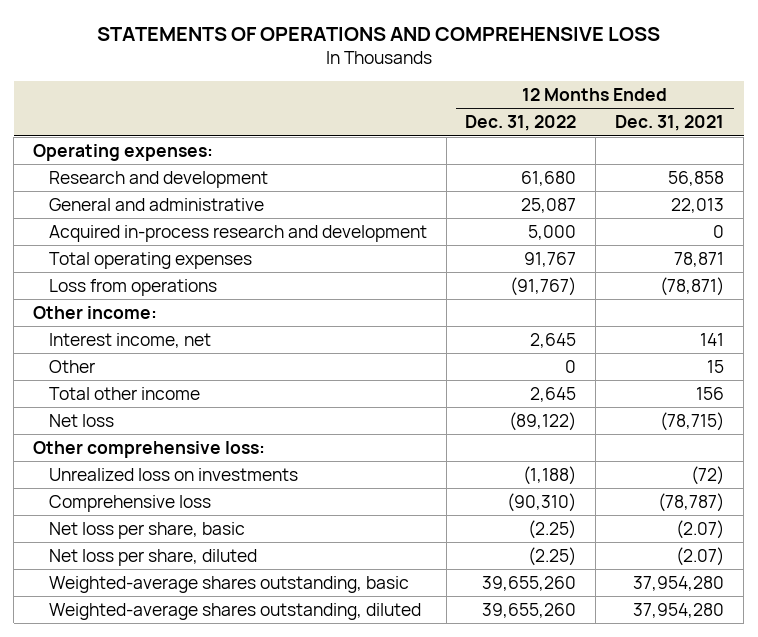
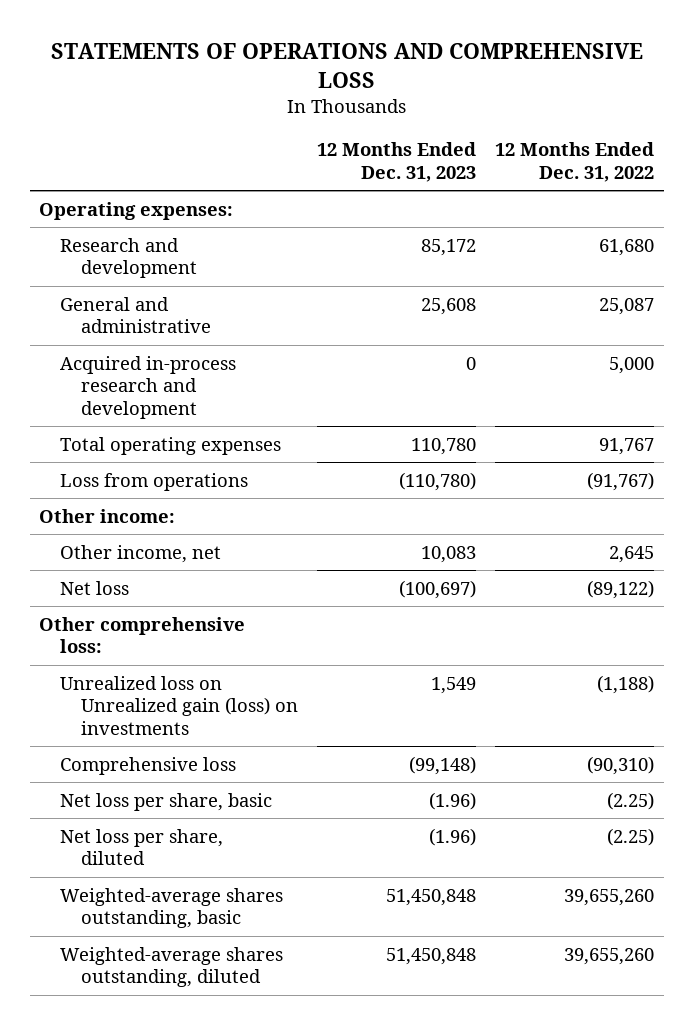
[615,115,725,132] Dec. 31, 2021 -> none
none -> [317,142,477,182] 12 Months Ended Dec. 31, 2023
[48,332,211,348] Interest income, net -> none
[48,359,95,373] Other -> none
[48,386,200,400] Total other income -> [60,544,222,563] Other income, net
[48,467,298,481] Unrealized loss on investments -> [60,675,299,735] Unrealized loss on Unrealized gain (loss) on investments

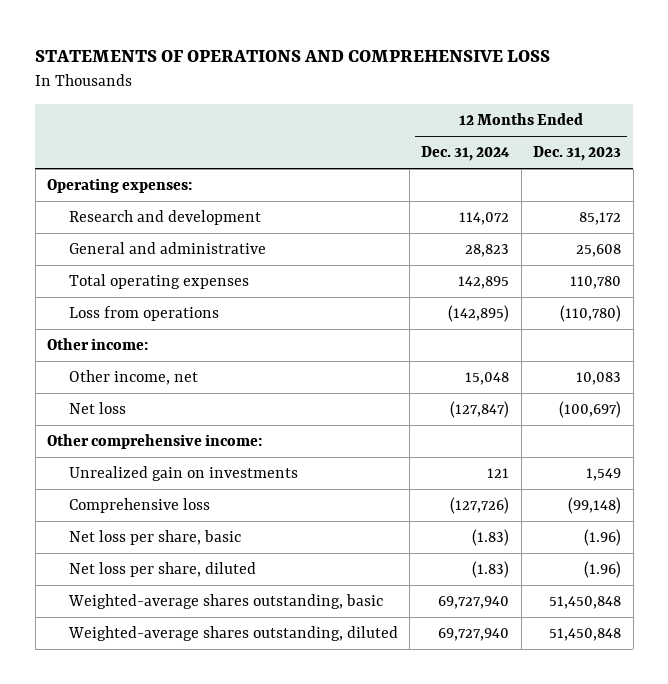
[495,142,655,182] 12 Months Ended Dec. 31, 2022 -> none
none -> [421,146,511,162] Dec. 31, 2024
[60,355,237,419] Acquired in-process research and development -> none
[39,616,246,654] Other comprehensive loss: -> [46,434,262,450] Other comprehensive income:
[60,675,299,735] Unrealized loss on Unrealized gain (loss) on investments -> [68,466,298,482] Unrealized gain on investments

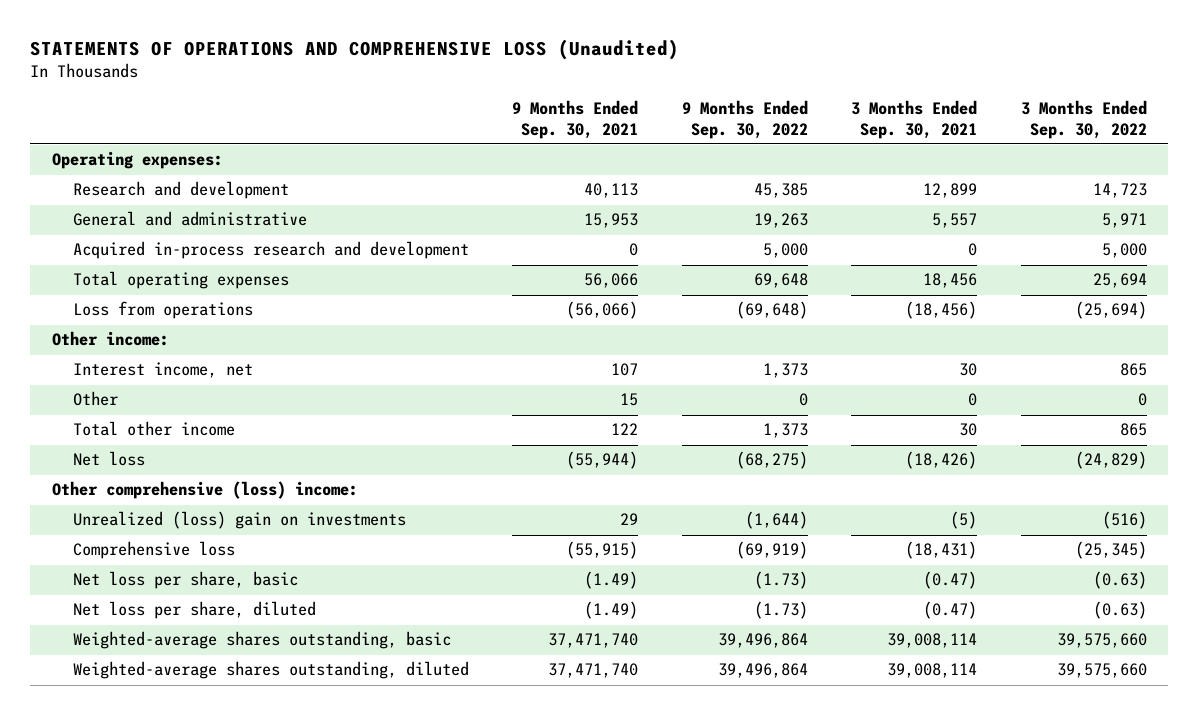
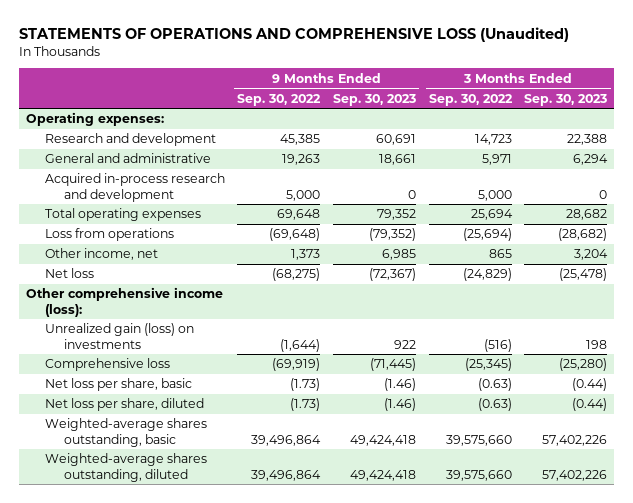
[512,100,639,139] 9 Months Ended Sep. 30, 2021 -> none
[851,100,978,139] 3 Months Ended Sep. 30, 2021 -> none
none -> [333,93,417,106] Sep. 30, 2023
none -> [524,93,608,106] Sep. 30, 2023
[51,331,169,347] Other income: -> none
[72,362,253,379] Interest income, net -> none
[72,391,118,407] Other -> none
[72,421,235,437] Total other income -> [44,248,158,261] Other income, net
[51,481,358,500] Other comprehensive (loss) income: -> [25,287,223,317] Other comprehensive income (loss):
[72,511,406,530] Unrealized (loss) gain on investments -> [44,323,194,349] Unrealized gain (loss) on investments

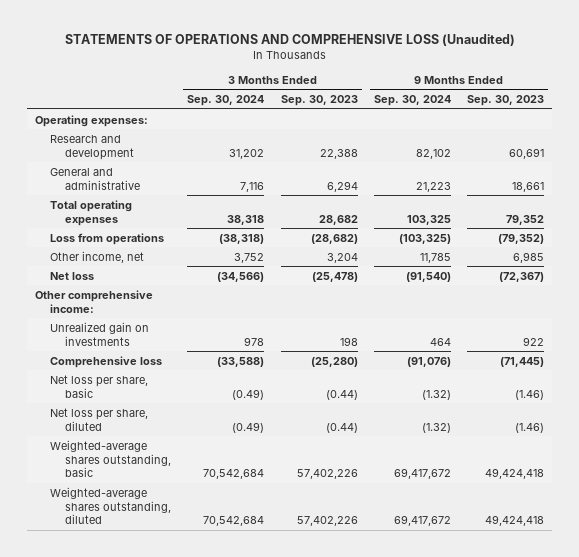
[237,93,322,106] Sep. 30, 2022 -> none
[428,93,513,106] Sep. 30, 2022 -> none
none -> [187,95,265,107] Sep. 30, 2024
none -> [373,95,451,107] Sep. 30, 2024
[44,173,225,202] Acquired in-process research and development -> none
[25,287,223,317] Other comprehensive income (loss): -> [34,289,153,313] Other comprehensive income:
[44,323,194,349] Unrealized gain (loss) on investments -> [50,321,150,346] Unrealized gain on investments

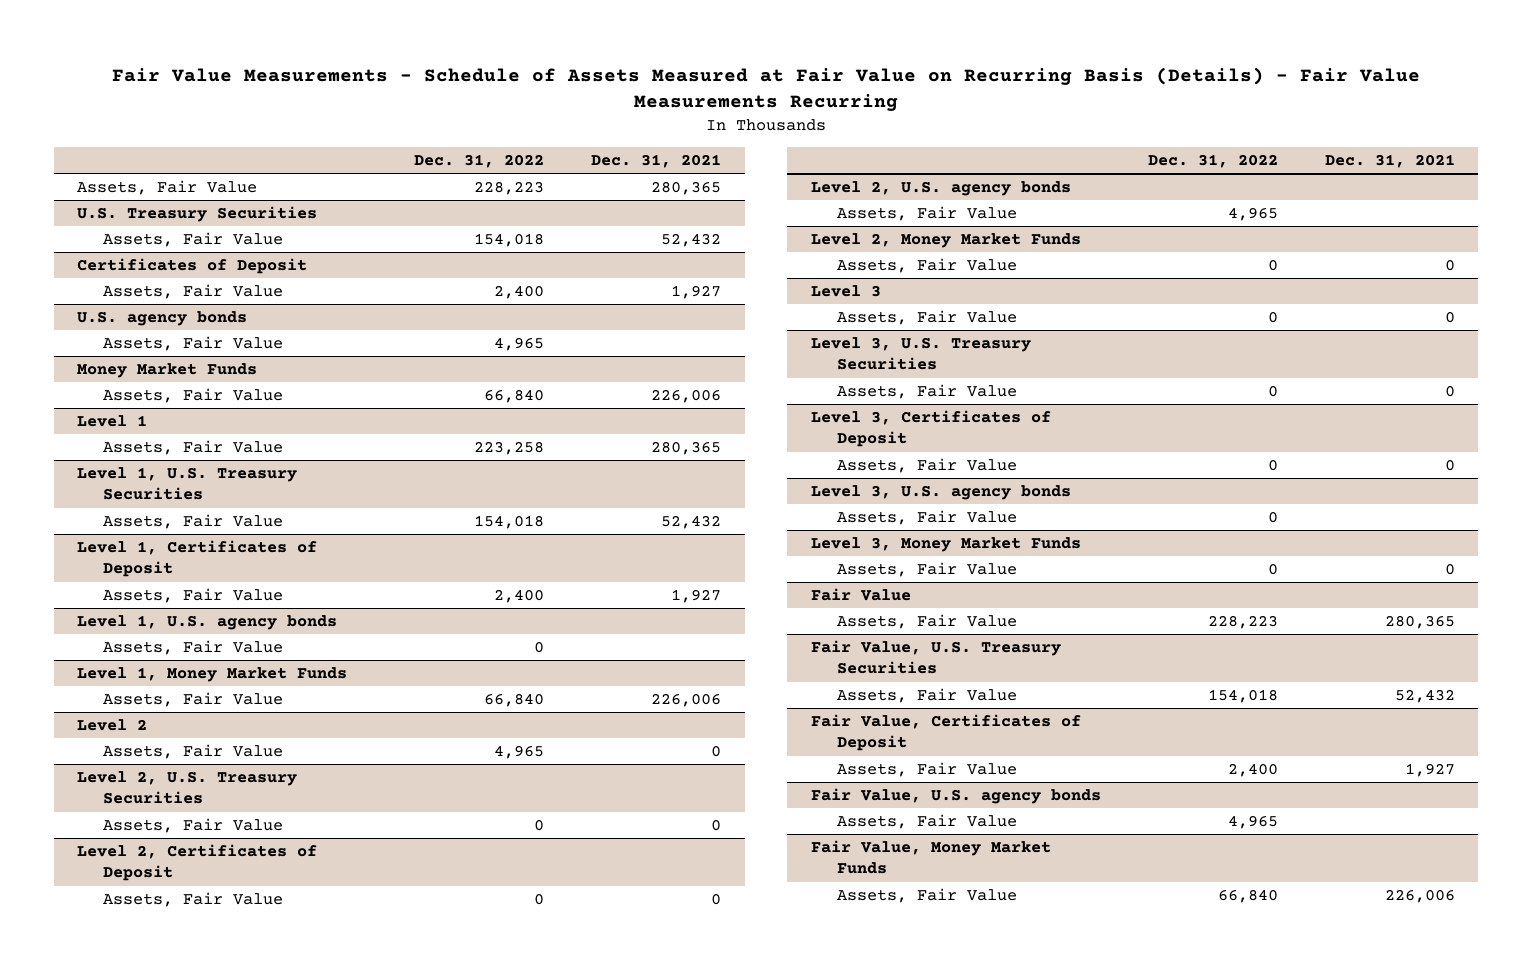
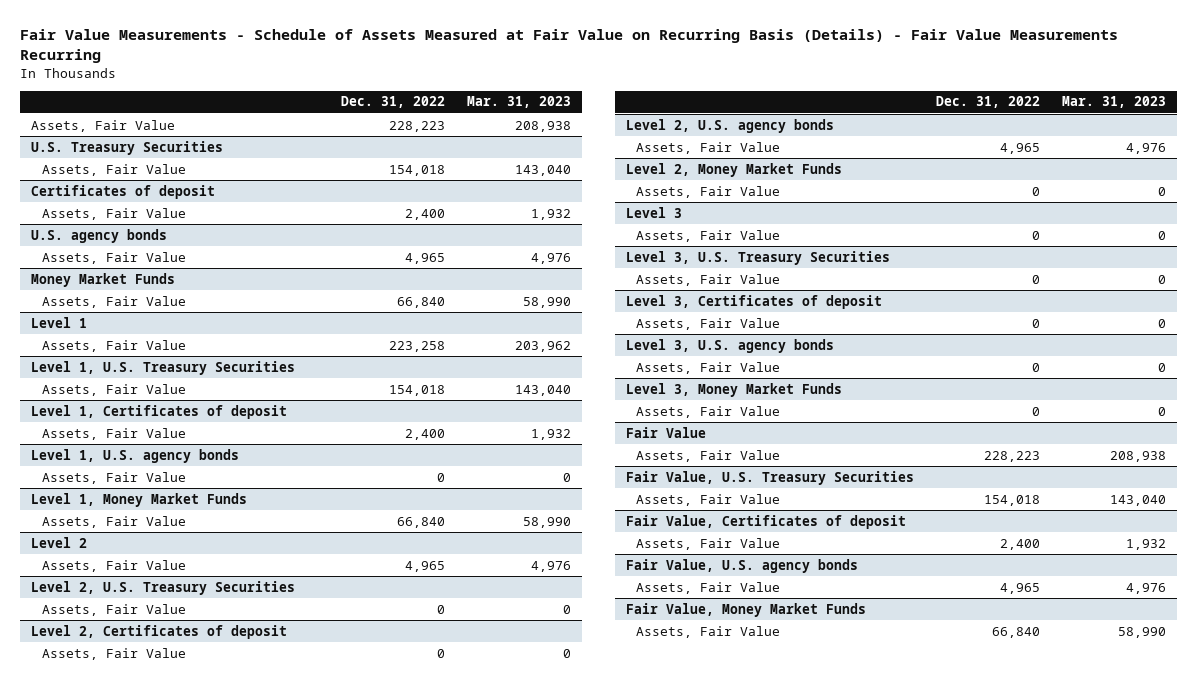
[591,154,722,169] Dec. 31, 2021 -> none
none -> [467,96,572,109] Mar. 31, 2023
[77,258,308,275] Certificates of Deposit -> [31,184,216,199] Certificates of deposit
[77,540,318,578] Level 1, Certificates of Deposit -> [31,404,288,419] Level 1, Certificates of deposit
[77,844,318,882] Level 2, Certificates of Deposit -> [31,624,288,639] Level 2, Certificates of deposit
[810,410,1051,448] Level 3, Certificates of Deposit -> [625,294,882,309] Level 3, Certificates of deposit
[810,714,1081,752] Fair Value, Certificates of Deposit -> [625,514,906,529] Fair Value, Certificates of deposit

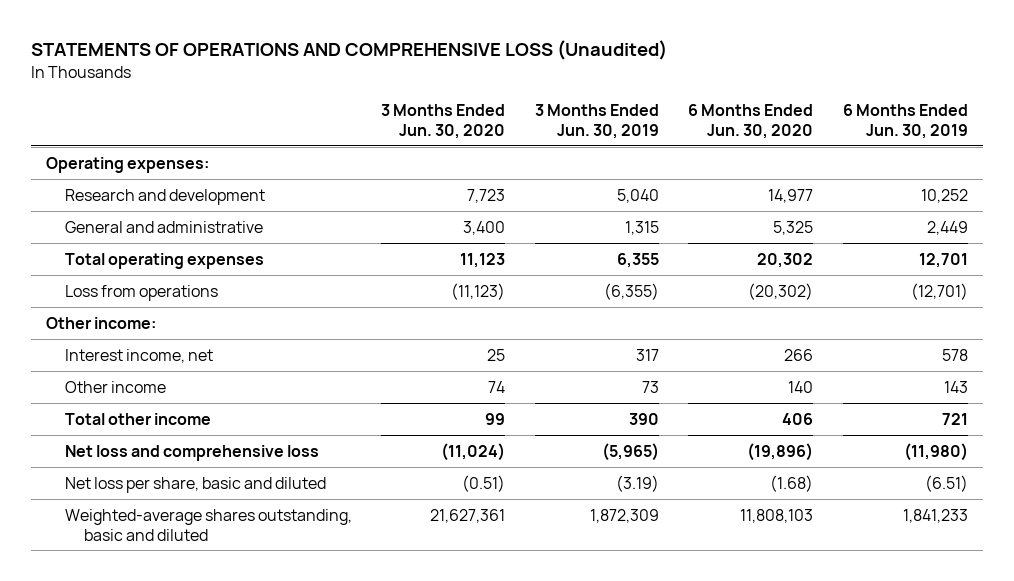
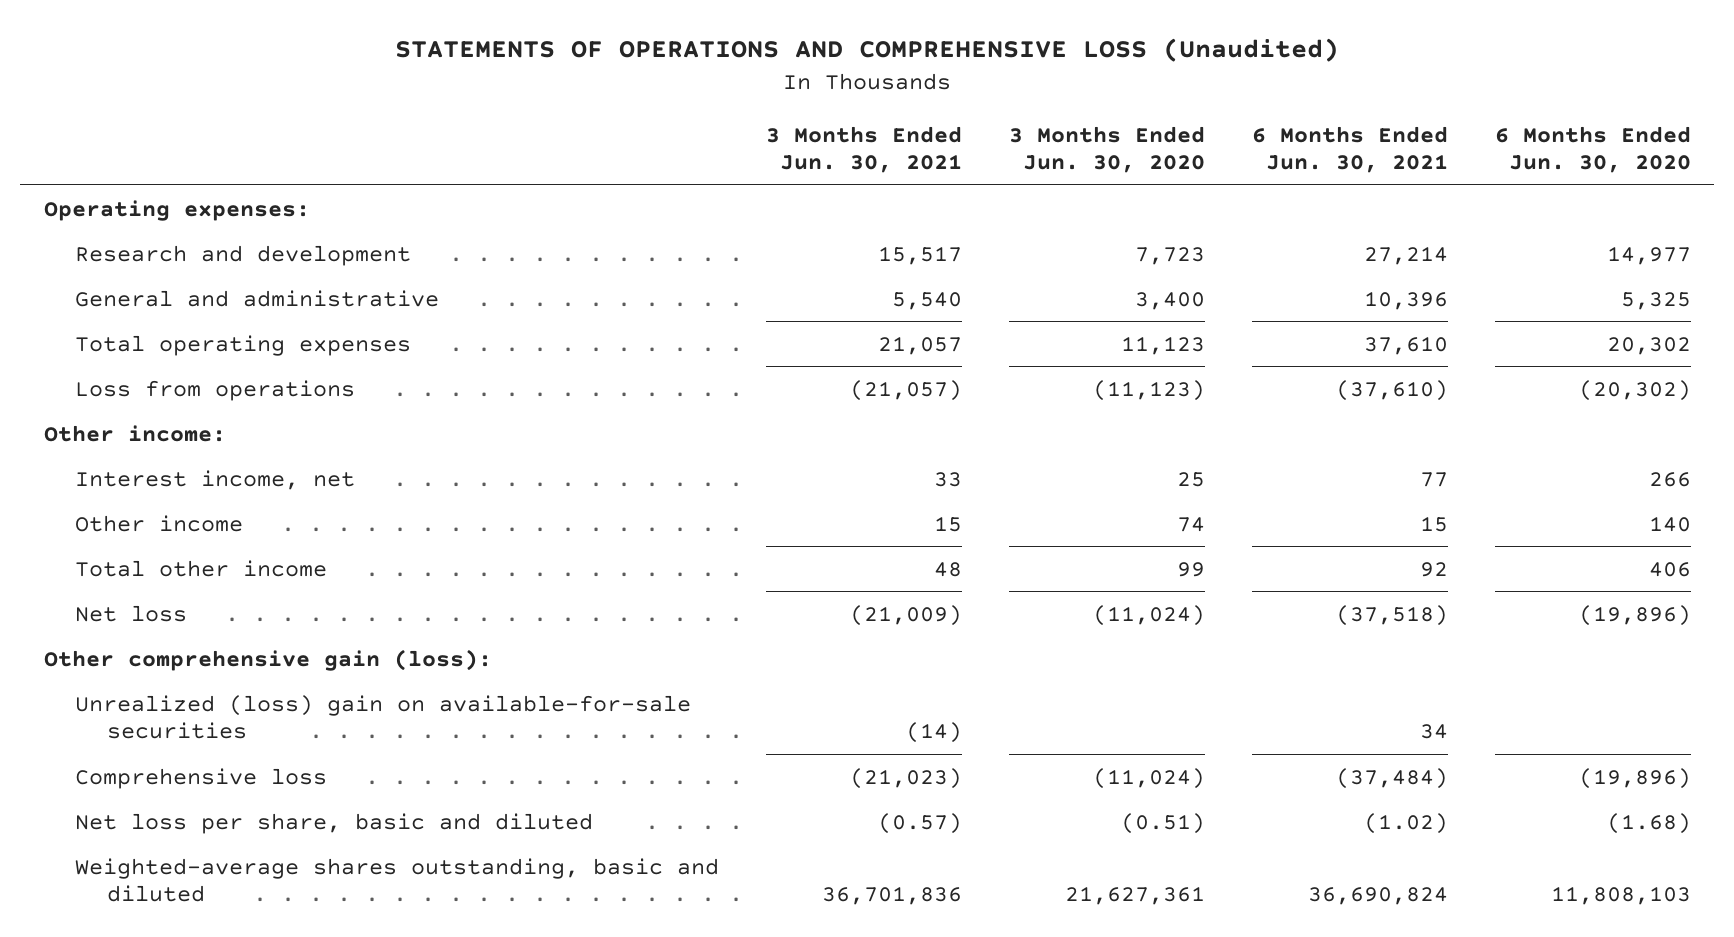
[534,103,659,139] 3 Months Ended Jun. 30, 2019 -> none
[842,103,968,139] 6 Months Ended Jun. 30, 2019 -> none
none -> [766,125,963,174] 3 Months Ended Jun. 30, 2021
none -> [1251,125,1448,174] 6 Months Ended Jun. 30, 2021
[64,444,319,461] Net loss and comprehensive loss -> [75,604,188,622] Net loss
none -> [43,648,492,671] Other comprehensive gain (loss):
none -> [75,694,692,740] Unrealized (loss) gain on available-for-sale securities
none -> [75,767,328,789] Comprehensive loss

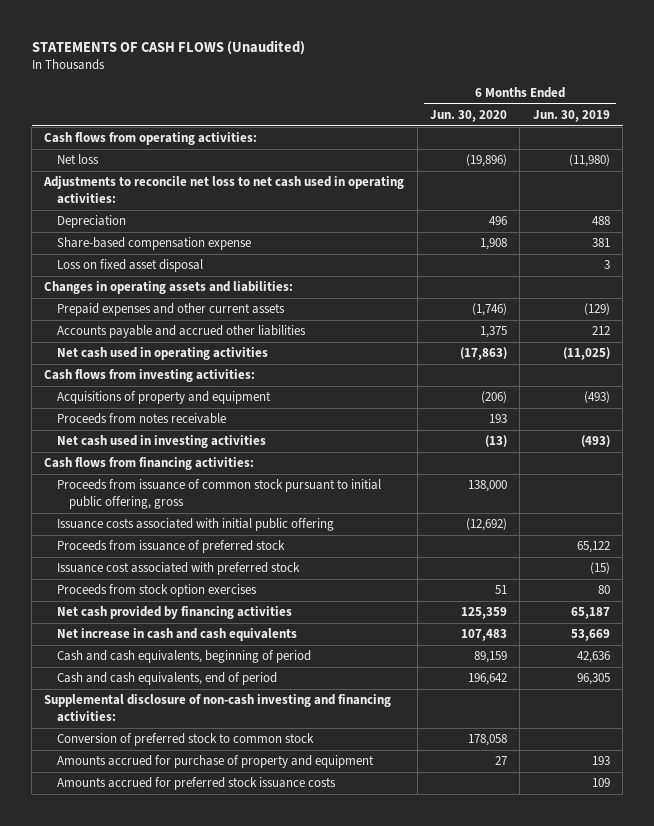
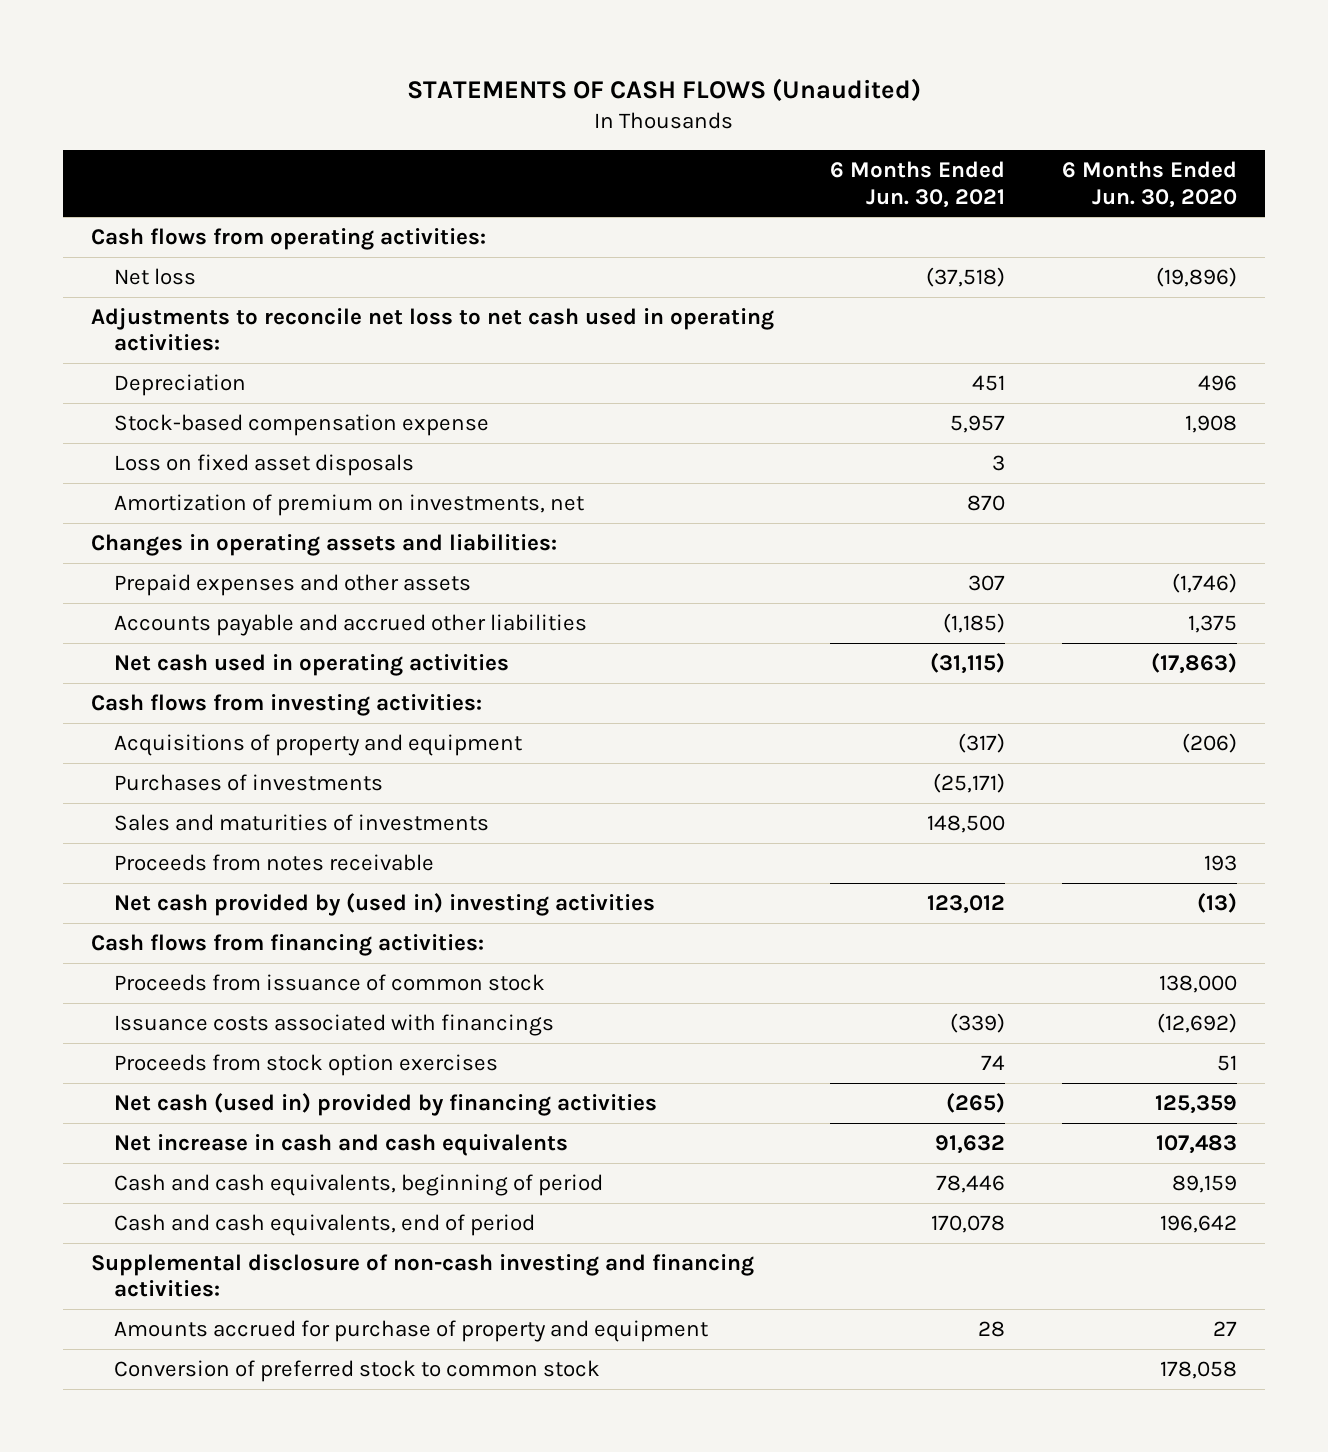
[532,109,610,122] Jun. 30, 2019 -> none
none -> [830,161,1006,208] 6 Months Ended Jun. 30, 2021
[56,237,251,251] Share-based compensation expense -> [113,413,489,436] Stock-based compensation expense
[56,259,203,273] Loss on fixed asset disposal -> [113,453,414,476] Loss on fixed asset disposals
none -> [113,493,584,516] Amortization of premium on investments, net
[56,303,285,317] Prepaid expenses and other current assets -> [113,573,471,596] Prepaid expenses and other assets
none -> [113,773,383,791] Purchases of investments
none -> [113,813,489,831] Sales and maturities of investments
[56,435,266,449] Net cash used in investing activities -> [113,892,655,916] Net cash provided by (used in) investing activities
[56,540,285,554] Proceeds from issuance of preferred stock -> none
[56,562,300,576] Issuance cost associated with preferred stock -> none
[56,479,381,509] Proceeds from issuance of common stock pursuant to initial public offering, gross -> [113,973,545,991] Proceeds from issuance of common stock
[56,518,334,532] Issuance costs associated with initial public offering -> [113,1013,554,1036] Issuance costs associated with financings
[56,606,292,620] Net cash provided by financing activities -> [113,1092,657,1116] Net cash (used in) provided by financing activities
[56,777,336,791] Amounts accrued for preferred stock issuance costs -> none
[56,733,314,747] Conversion of preferred stock to common stock -> [113,1359,600,1382] Conversion of preferred stock to common stock

